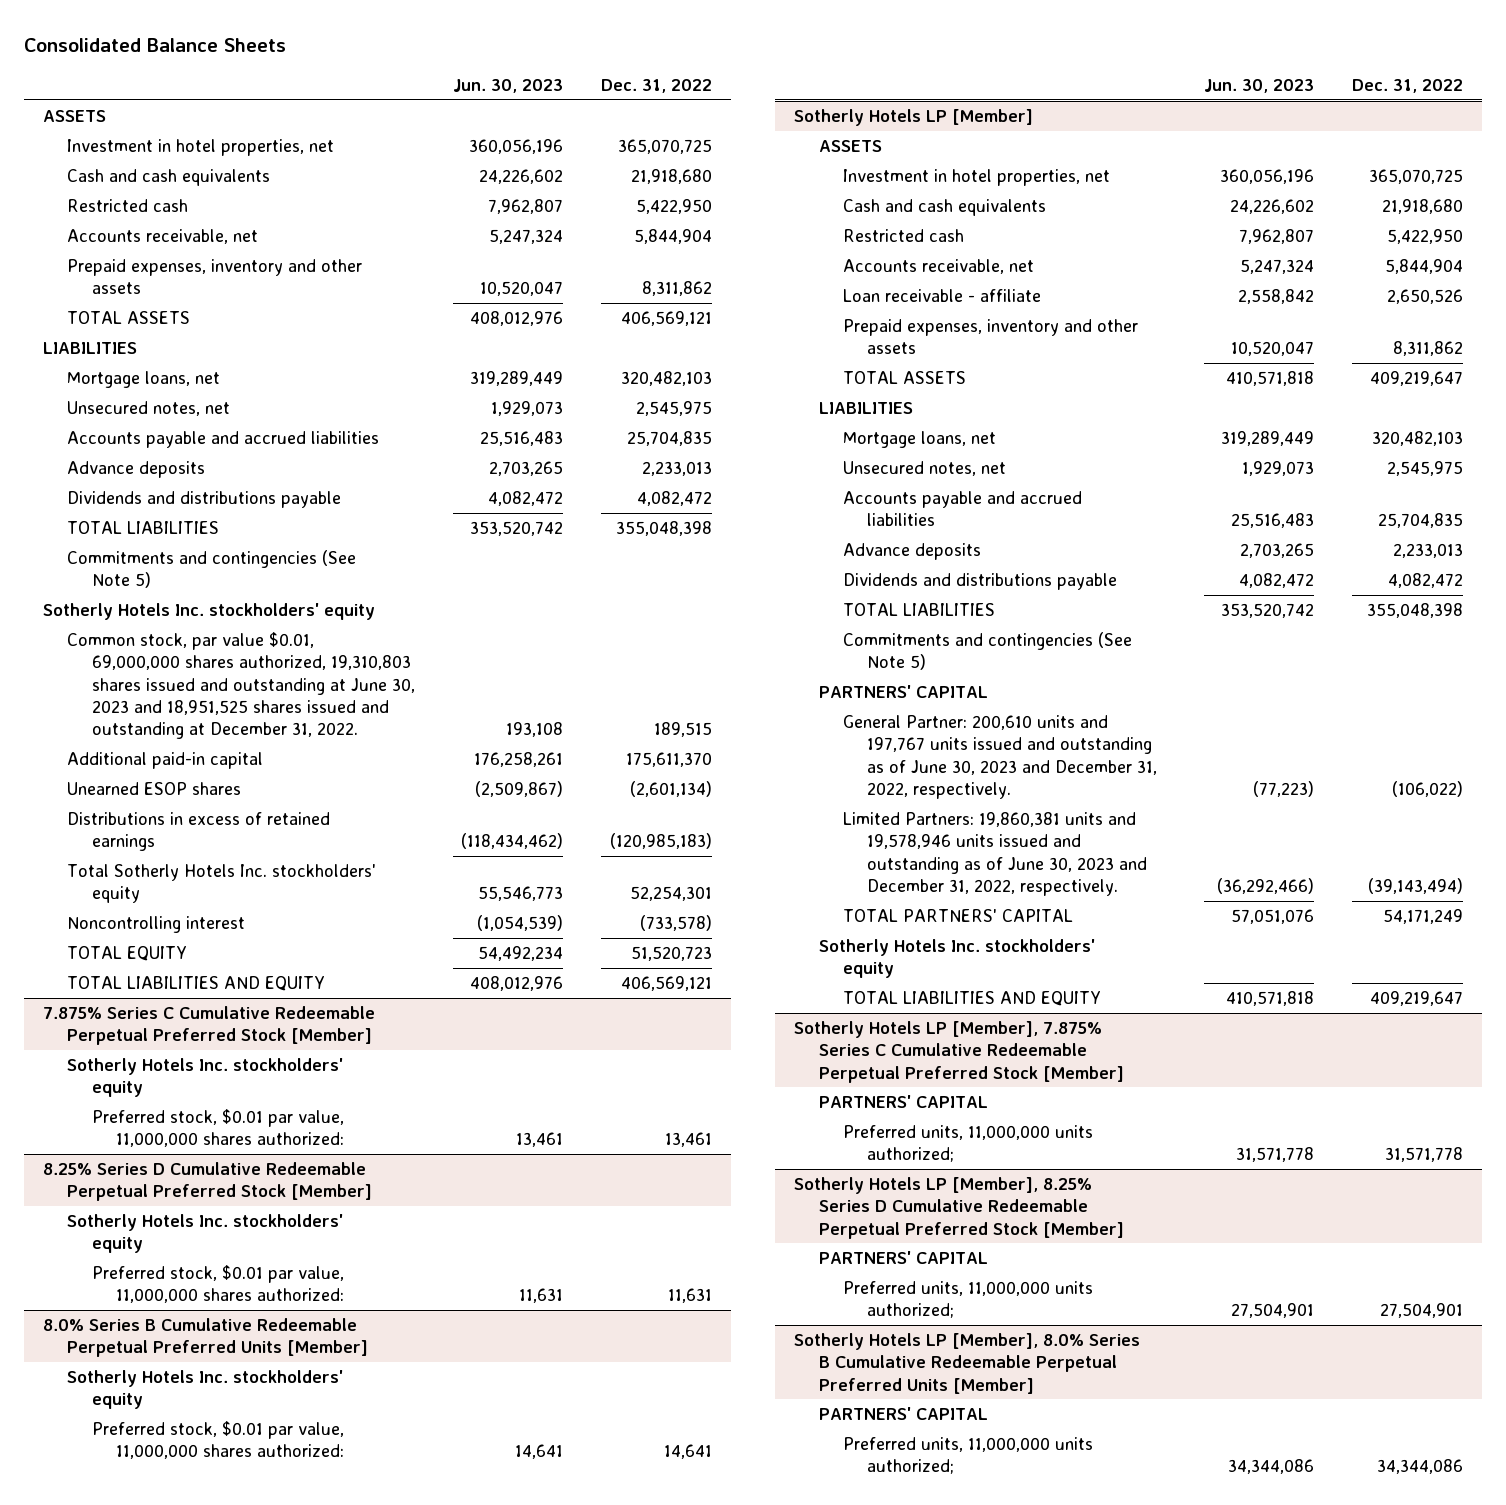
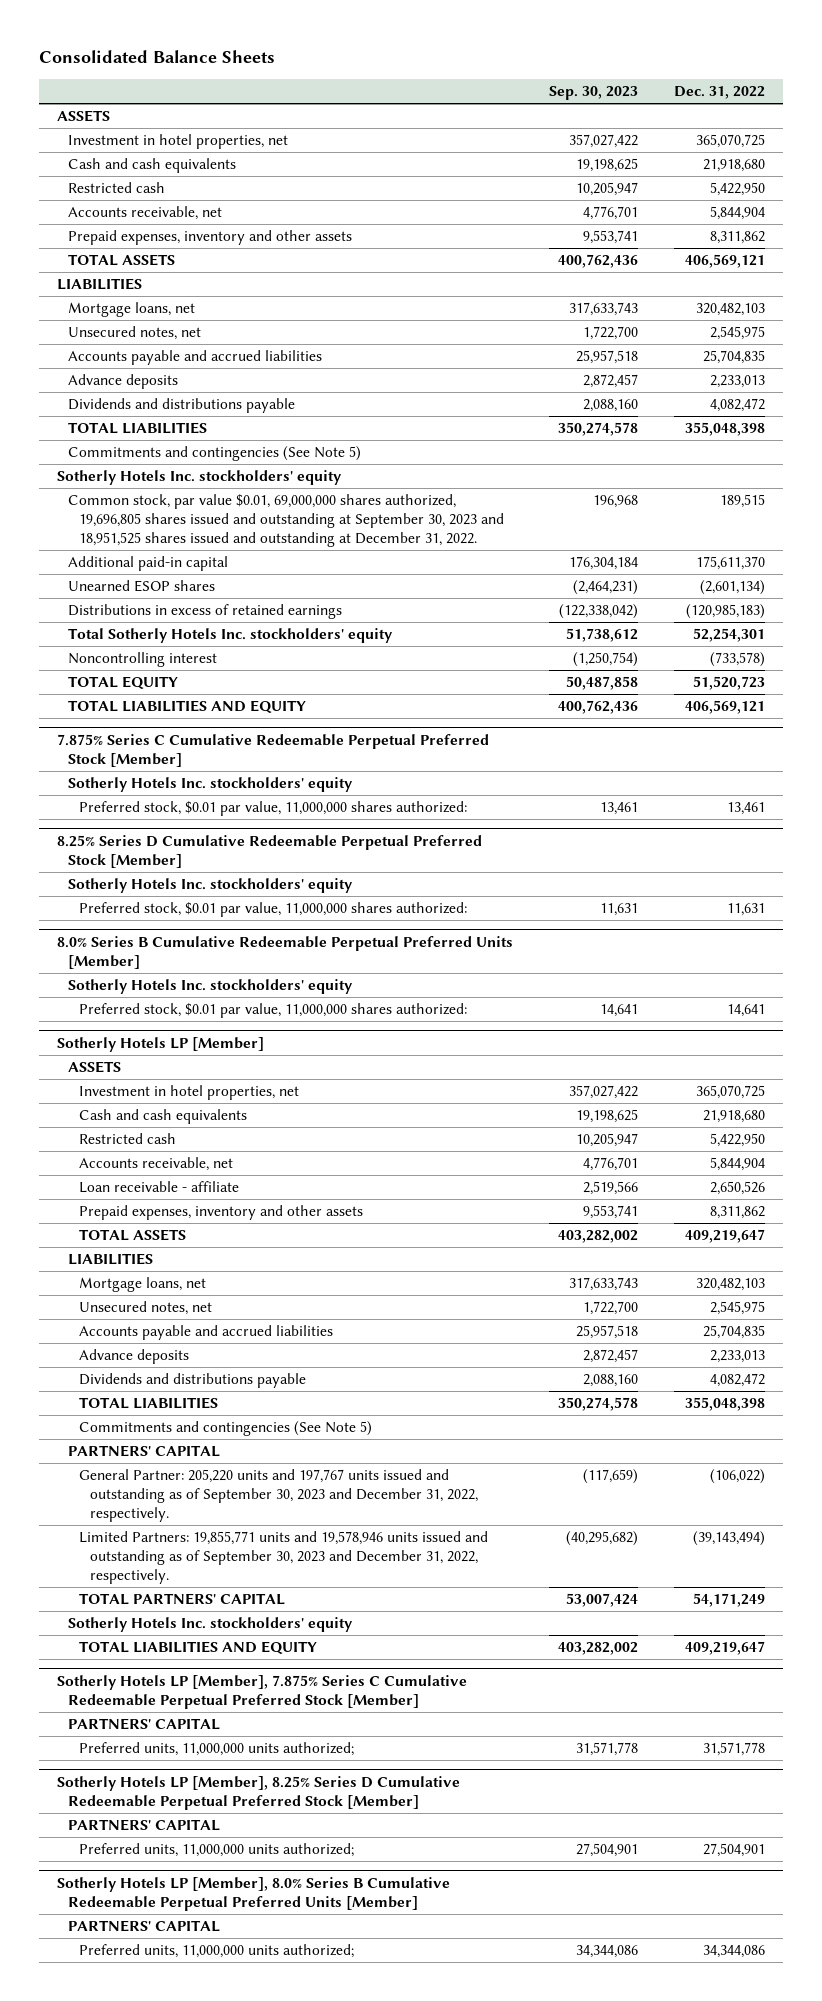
[452,78,563,93] Jun. 30, 2023 -> none
none -> [549,85,639,100] Sep. 30, 2023
[67,631,415,740] Common stock, par value $0.01, 69,000,000 shares authorized, 19,310,803 shares issued and outstanding at June 30, 2023 and 18,951,525 shares issued and outstanding at December 31, 2022. -> [68,494,504,548] Common stock, par value $0.01, 69,000,000 shares authorized, 19,696,805 shares issued and outstanding at September 30, 2023 and 18,951,525 shares issued and outstanding at December 31, 2022.
[842,714,1158,799] General Partner: 200,610 units and 197,767 units issued and outstanding as of June 30, 2023 and December 31, 2022, respectively. -> [78,1469,478,1523] General Partner: 205,220 units and 197,767 units issued and outstanding as of September 30, 2023 and December 31, 2022, respectively.
[842,811,1148,896] Limited Partners: 19,860,381 units and 19,578,946 units issued and outstanding as of June 30, 2023 and December 31, 2022, respectively. -> [78,1531,488,1585] Limited Partners: 19,855,771 units and 19,578,946 units issued and outstanding as of September 30, 2023 and December 31, 2022, respectively.

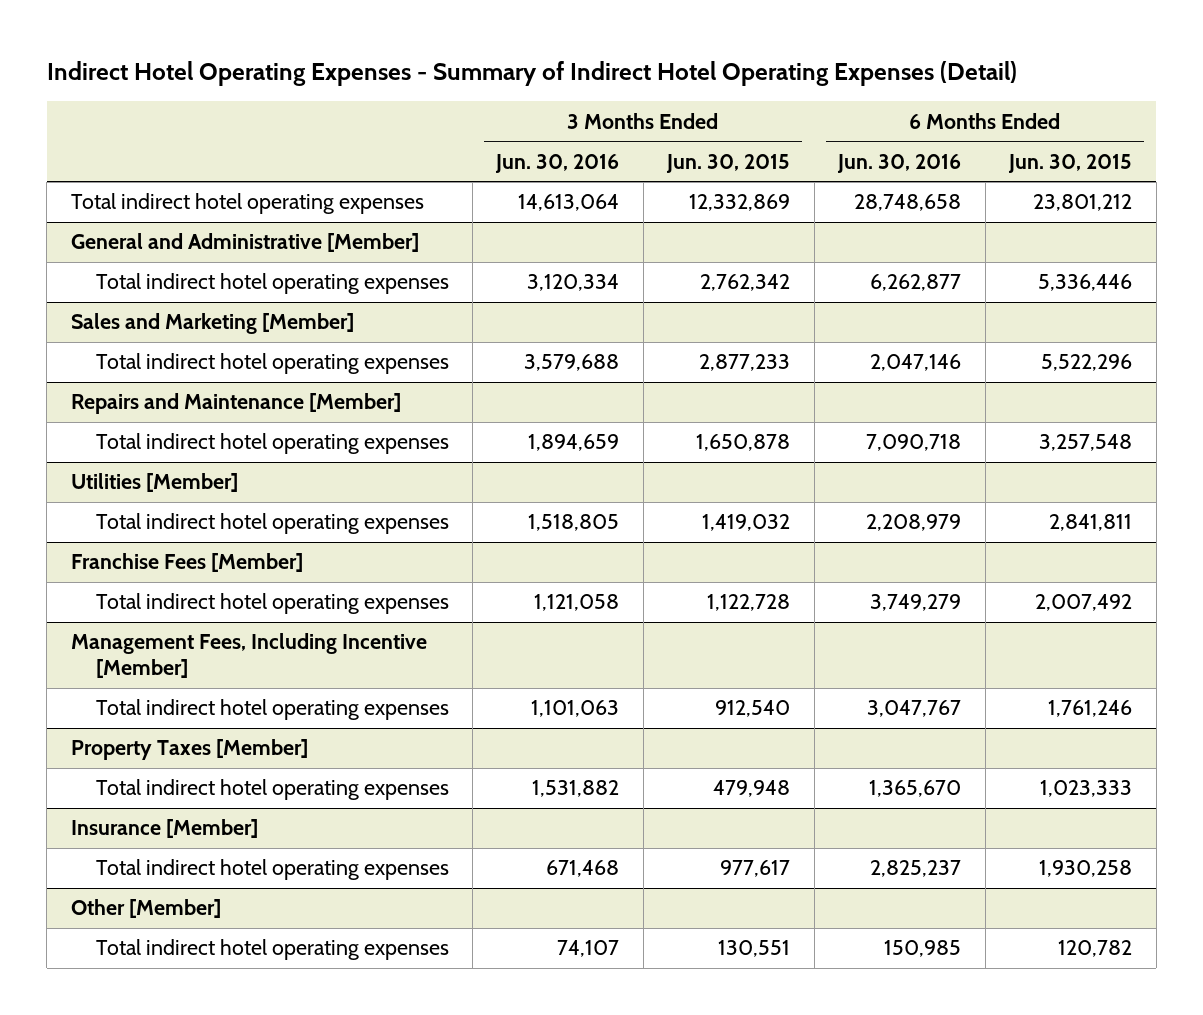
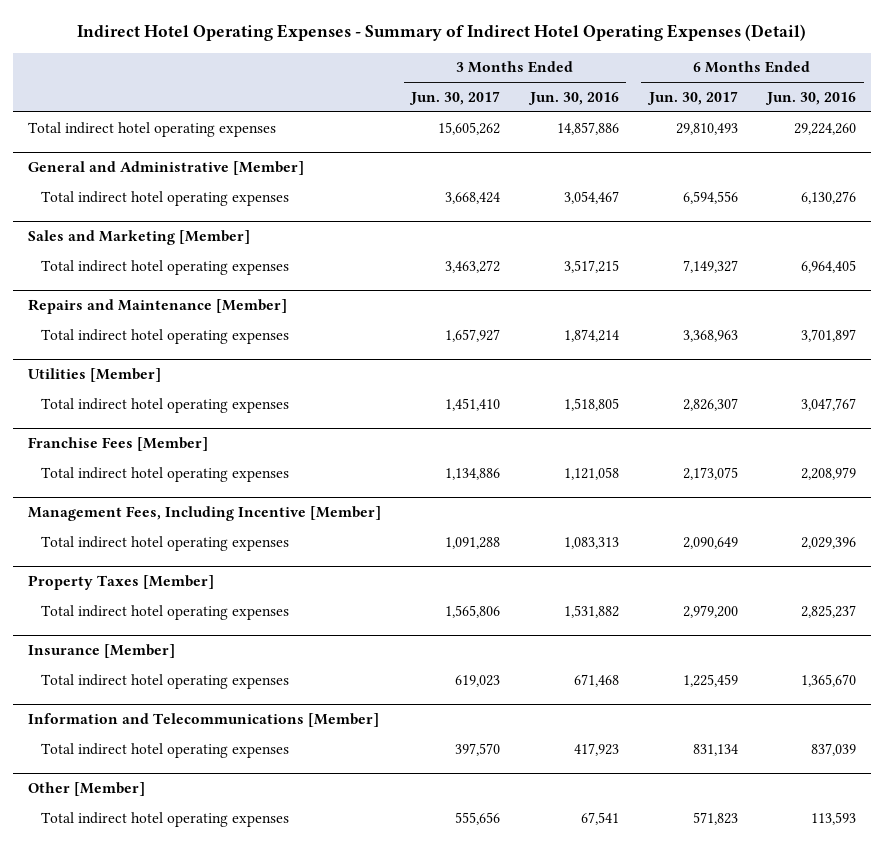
[666,153,791,173] Jun. 30, 2015 -> none
[1008,153,1133,173] Jun. 30, 2015 -> none
none -> [409,91,501,106] Jun. 30, 2017
none -> [646,91,738,106] Jun. 30, 2017
[518,194,620,212] 14,613,064 -> [556,121,619,135] 14,857,886
[854,194,962,212] 28,748,658 -> [794,122,857,135] 29,224,260
[527,274,620,292] 3,120,334 -> [563,190,619,204] 3,054,467
[870,274,962,292] 6,262,877 -> [801,190,857,204] 6,130,276
[524,354,620,372] 3,579,688 -> [563,259,619,273] 3,517,215
[870,354,962,372] 2,047,146 -> [801,259,857,273] 6,964,405
[528,434,620,452] 1,894,659 -> [563,328,619,342] 1,874,214
[866,434,962,452] 7,090,718 -> [801,328,857,342] 3,701,897
[866,514,962,532] 2,208,979 -> [801,397,857,411] 3,047,767
[870,594,962,612] 3,749,279 -> [801,466,857,480] 2,208,979
[531,700,620,718] 1,101,063 -> [563,536,619,549] 1,083,313
[867,700,962,718] 3,047,767 -> [801,536,857,549] 2,029,396
[869,780,962,798] 1,365,670 -> [801,604,857,618] 2,825,237
[870,860,962,878] 2,825,237 -> [801,673,857,687] 1,365,670
none -> [28,713,380,728] Information and Telecommunications [Member]
none -> [40,742,289,758] Total indirect hotel operating expenses
[557,940,620,958] 74,107 -> [580,811,619,825] 67,541
[884,940,962,958] 150,985 -> [811,811,857,825] 113,593

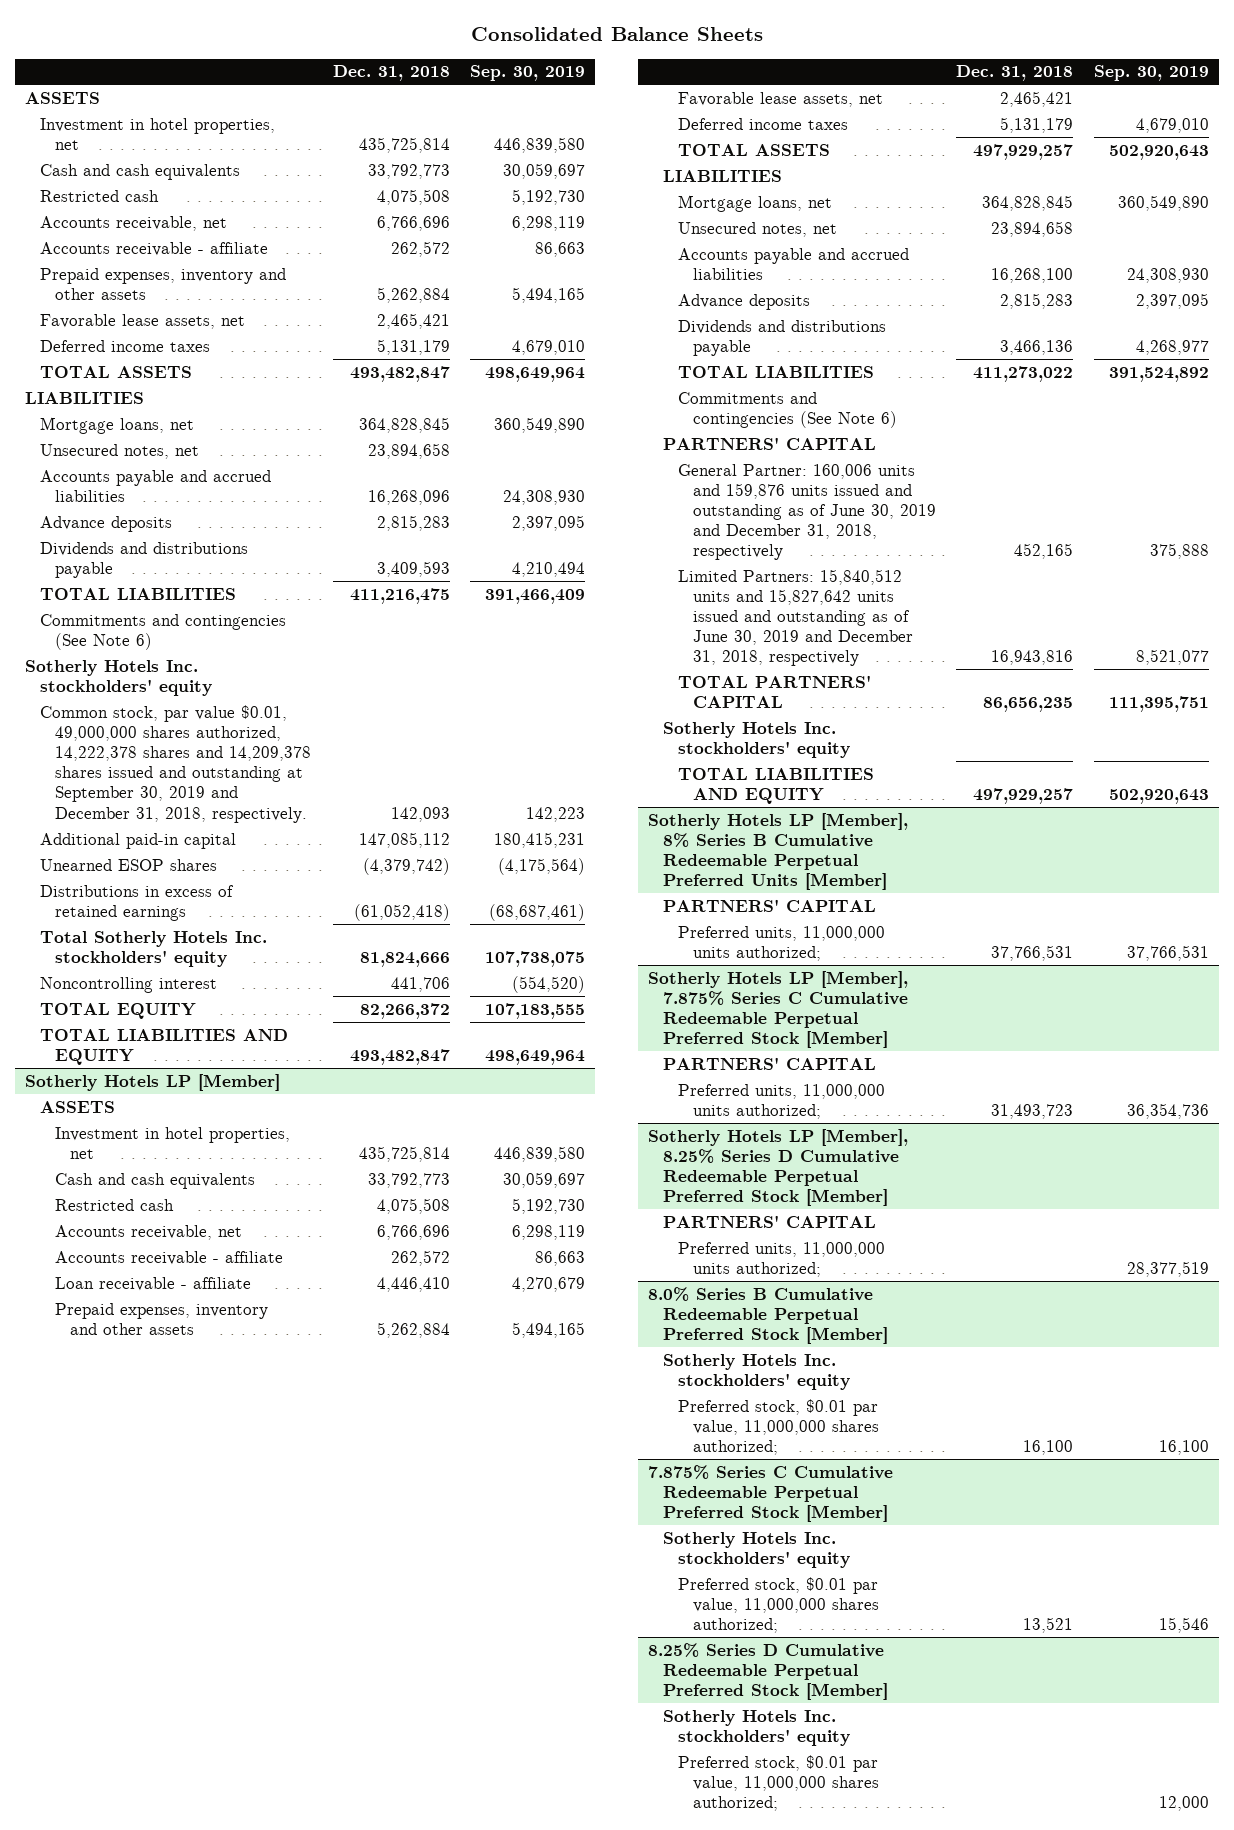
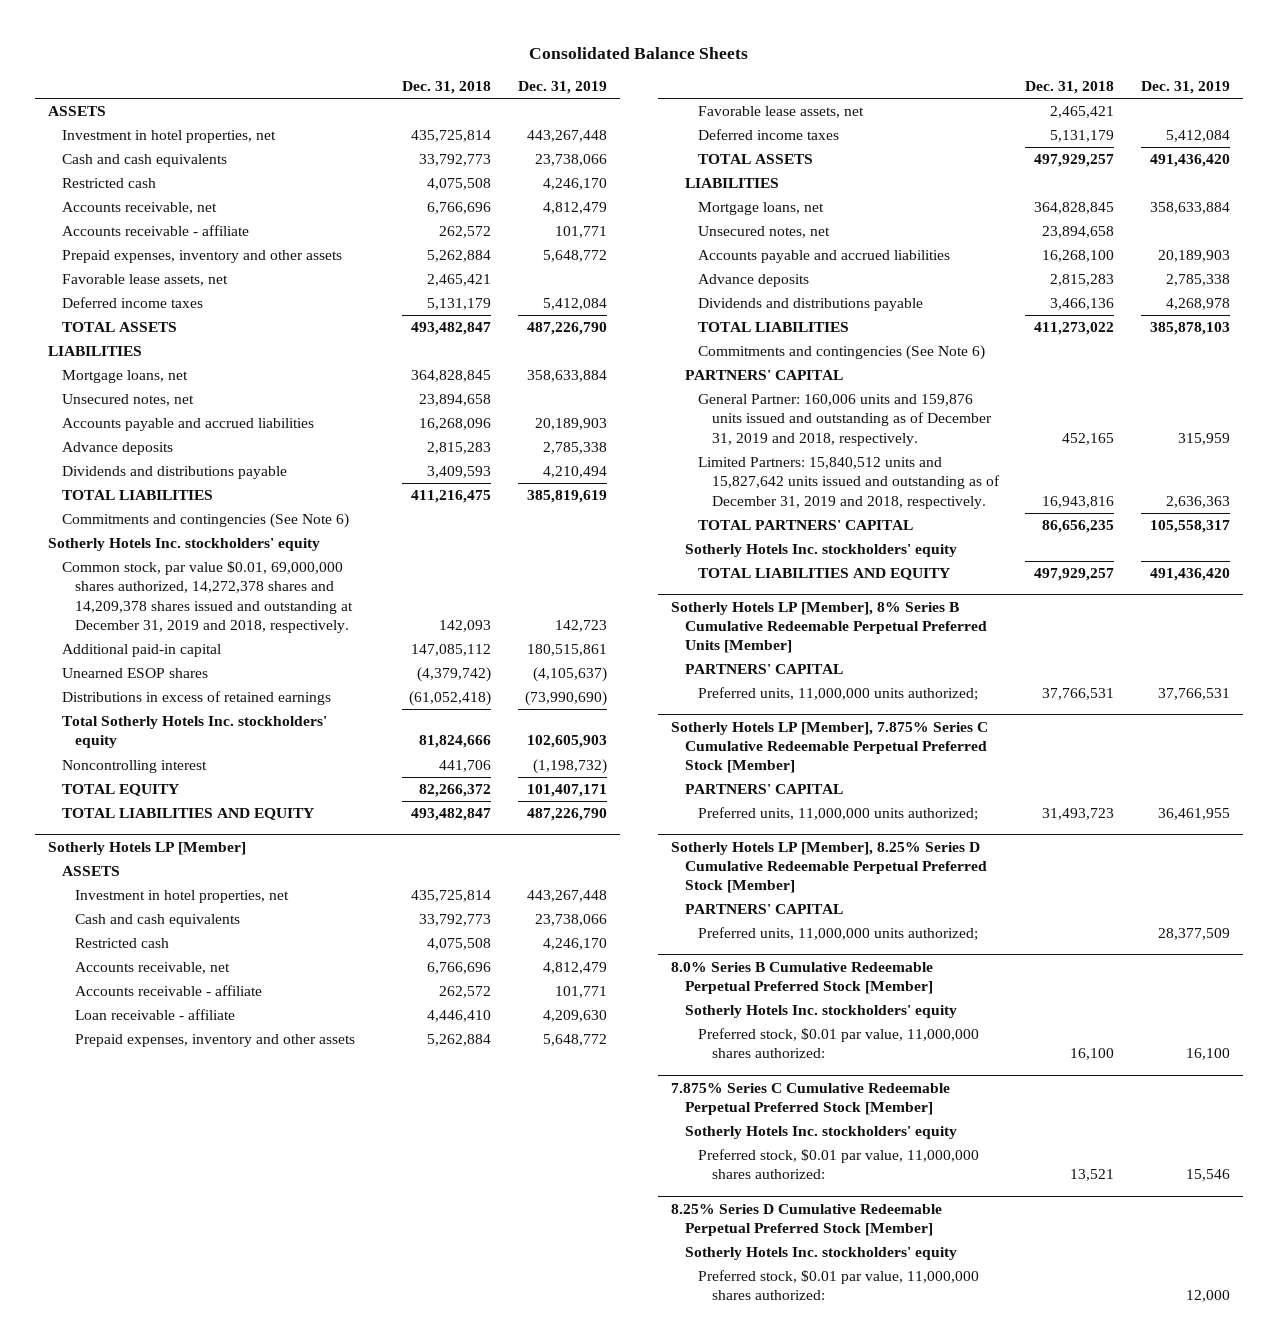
[470,65,586,82] Sep. 30, 2019 -> none
none -> [517,80,607,94] Dec. 31, 2019
[39,704,311,823] Common stock, par value $0.01, 49,000,000 shares authorized, 14,222,378 shares and 14,209,378 shares issued and outstanding at September 30, 2019 and December 31, 2018, respectively. -> [61,561,354,633] Common stock, par value $0.01, 69,000,000 shares authorized, 14,272,378 shares and 14,209,378 shares issued and outstanding at December 31, 2019 and 2018, respectively.
[678,463,937,561] General Partner: 160,006 units and 159,876 units issued and outstanding as of June 30, 2019 and December 31, 2018, respectively -> [698,394,992,446] General Partner: 160,006 units and 159,876 units issued and outstanding as of December 31, 2019 and 2018, respectively.
[678,568,914,667] Limited Partners: 15,840,512 units and 15,827,642 units issued and outstanding as of June 30, 2019 and December 31, 2018, respectively -> [698,457,1000,509] Limited Partners: 15,840,512 units and 15,827,642 units issued and outstanding as of December 31, 2019 and 2018, respectively.
[678,1398,880,1456] Preferred stock, $0.01 par value, 11,000,000 shares authorized; -> [698,1028,980,1059] Preferred stock, $0.01 par value, 11,000,000 shares authorized:
[678,1576,880,1634] Preferred stock, $0.01 par value, 11,000,000 shares authorized; -> [698,1149,980,1180] Preferred stock, $0.01 par value, 11,000,000 shares authorized:
[678,1754,880,1812] Preferred stock, $0.01 par value, 11,000,000 shares authorized; -> [698,1270,980,1301] Preferred stock, $0.01 par value, 11,000,000 shares authorized:

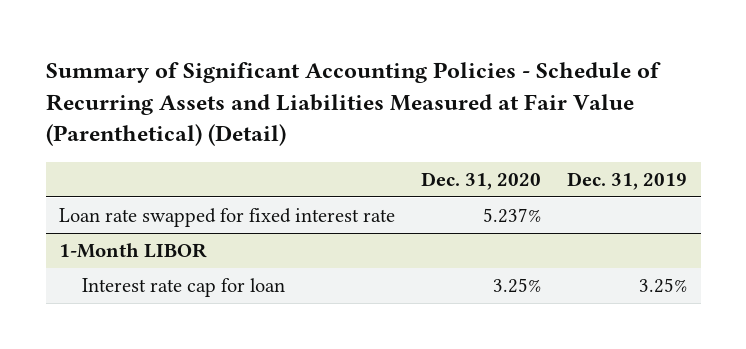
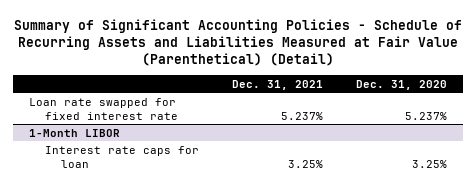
[567,171,688,190] Dec. 31, 2019 -> none
none -> [231,79,323,90] Dec. 31, 2021
[81,278,285,298] Interest rate cap for loan -> [45,145,200,168] Interest rate caps for loan

